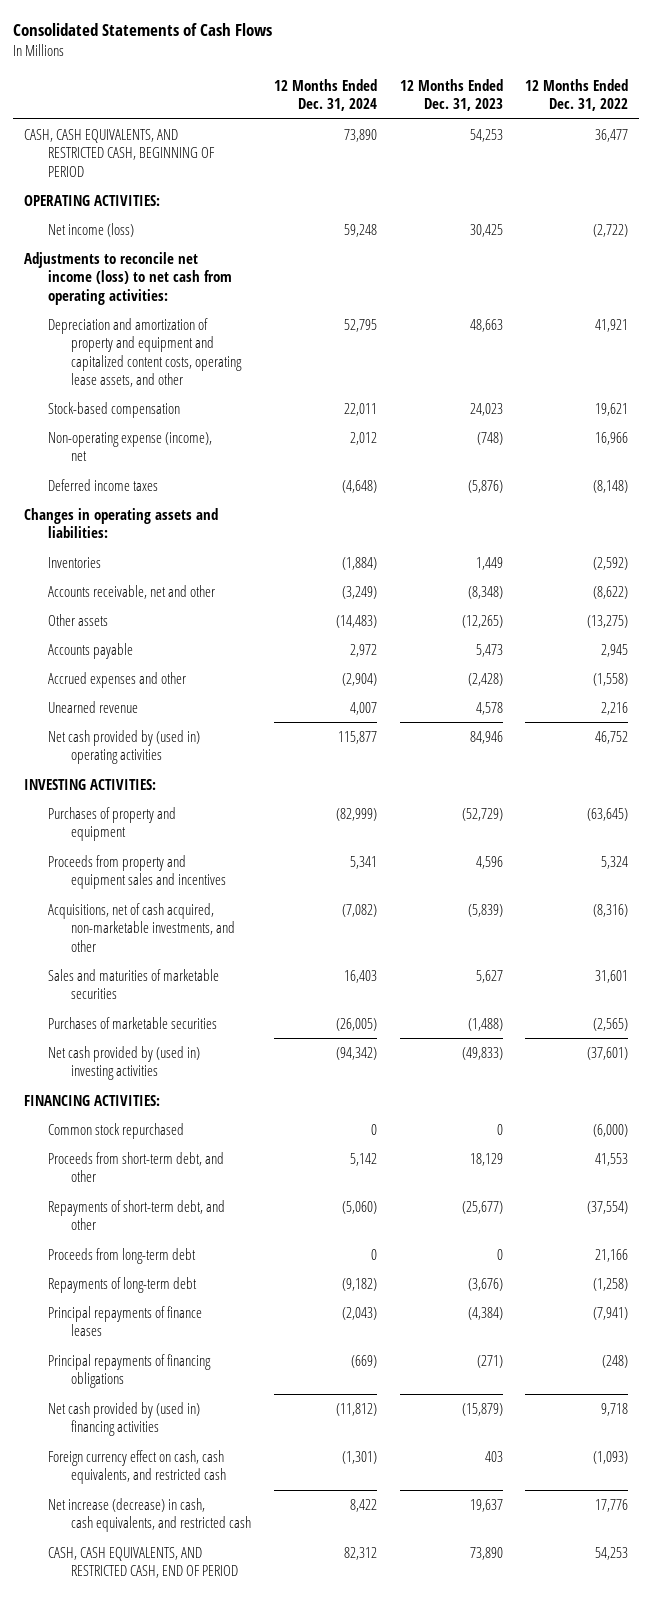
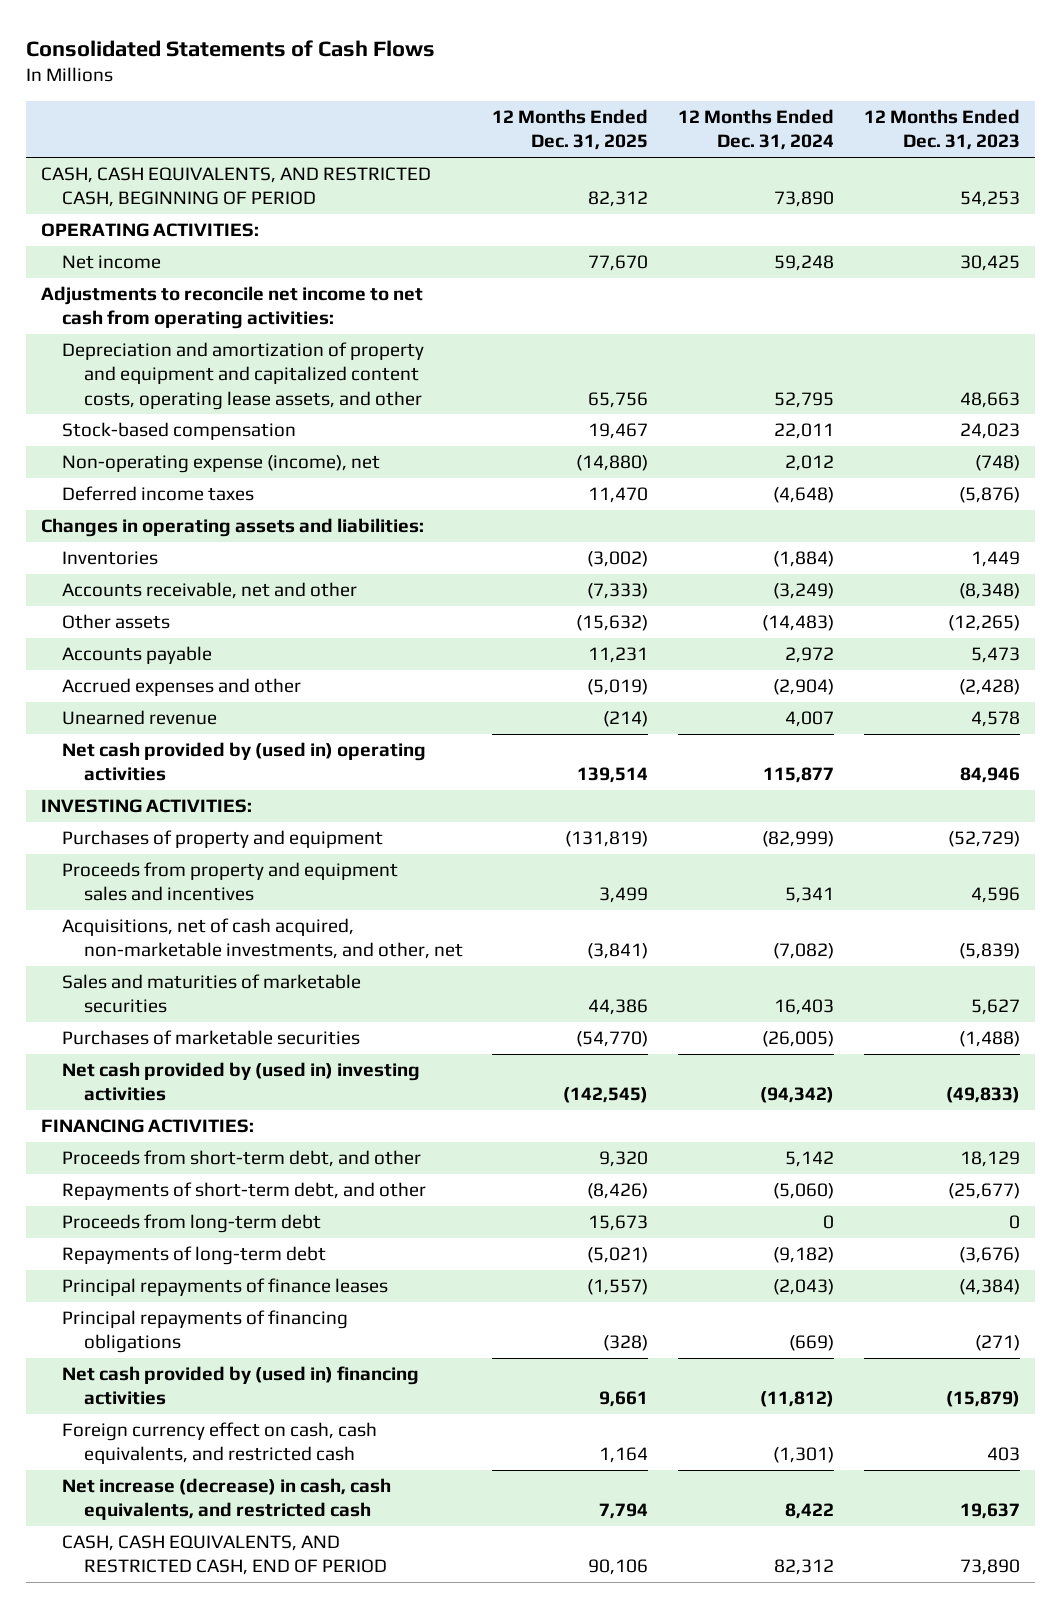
[525,78,629,112] 12 Months Ended Dec. 31, 2022 -> none
none -> [492,109,649,151] 12 Months Ended Dec. 31, 2025
[47,222,134,237] Net income (loss) -> [62,255,162,270] Net income
[23,251,232,305] Adjustments to reconcile net income (loss) to net cash from operating activities: -> [40,286,423,330] Adjustments to reconcile net income to net cash from operating activities:
[47,902,236,952] Acquisitions, net of cash acquired, non-marketable investments, and other -> [62,918,463,960] Acquisitions, net of cash acquired, non-marketable investments, and other, net
[47,1122,184,1139] Common stock repurchased -> none

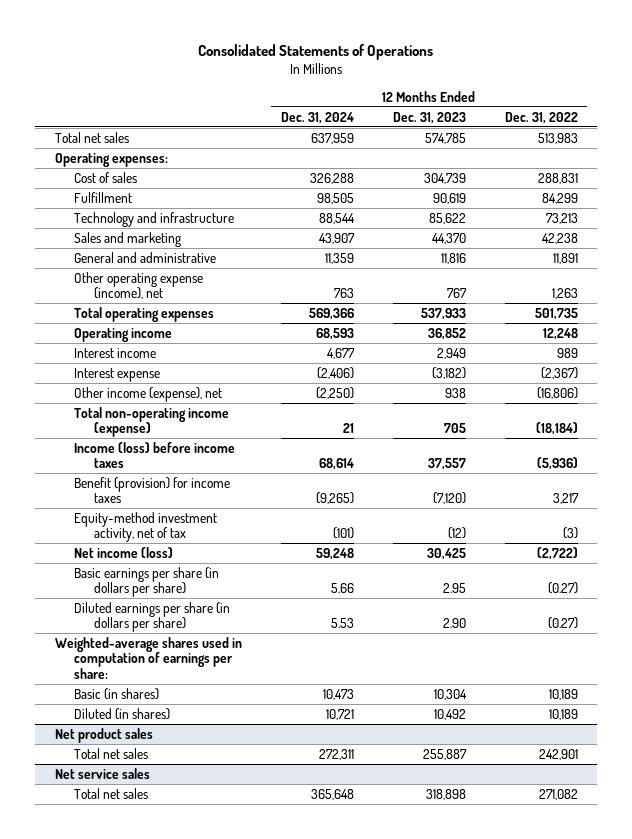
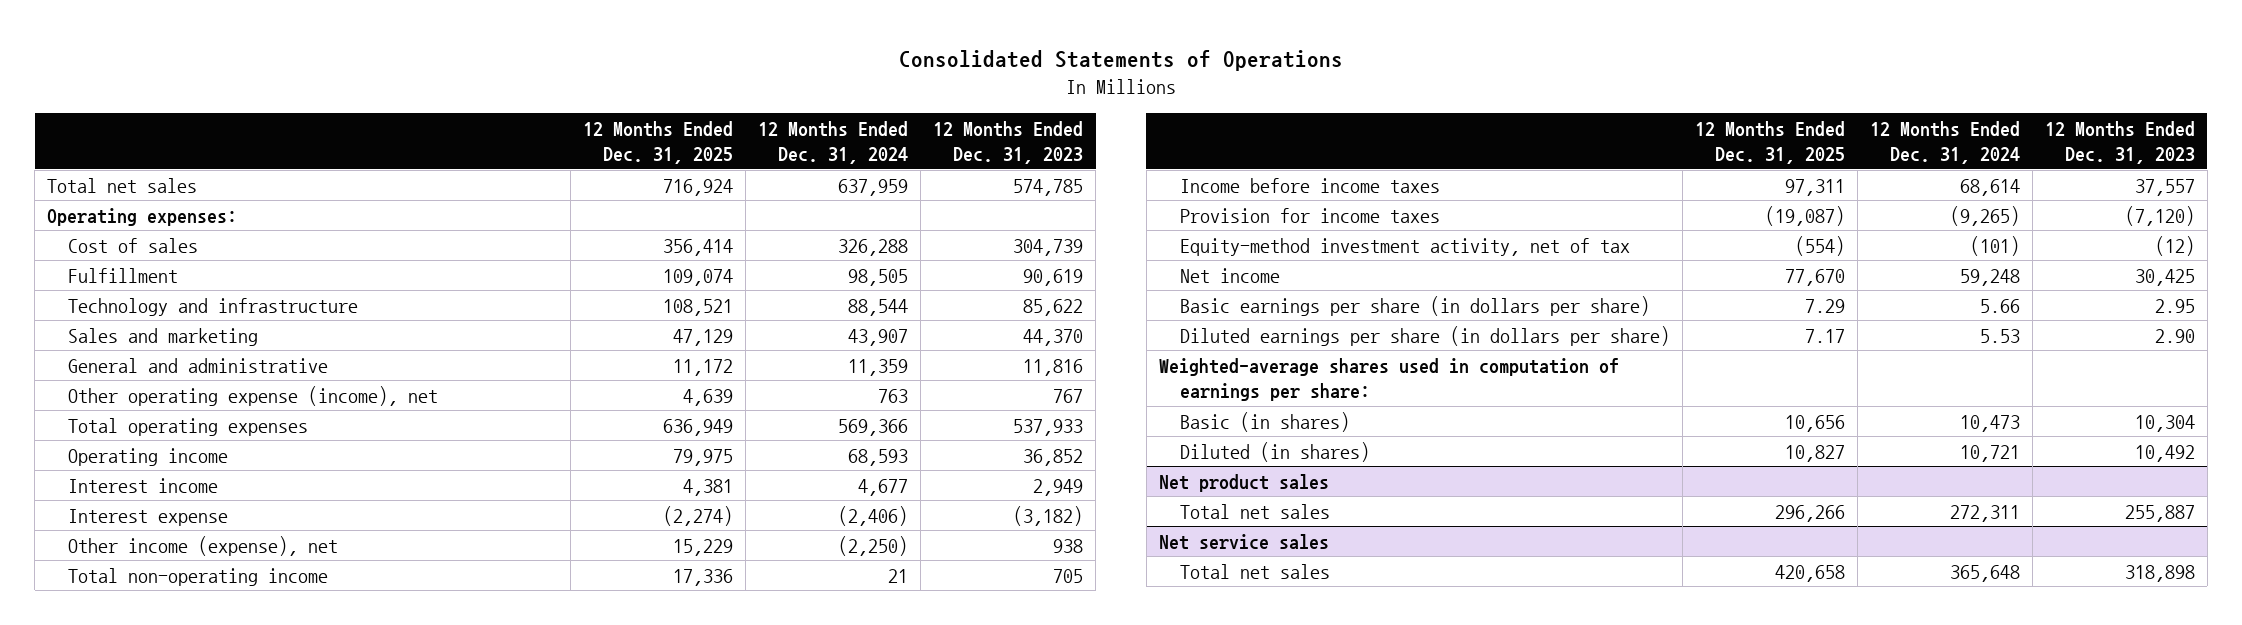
[504,111,578,124] Dec. 31, 2022 -> none
none -> [583,120,734,165] 12 Months Ended Dec. 31, 2025
[74,406,230,438] Total non-operating income (expense) -> [68,567,329,586] Total non-operating income
[74,441,236,469] Income (loss) before income taxes -> [1179,177,1440,193] Income before income taxes
[74,476,231,504] Benefit (provision) for income taxes -> [1179,207,1440,223] Provision for income taxes
[74,546,174,558] Net income (loss) -> [1179,267,1280,283] Net income

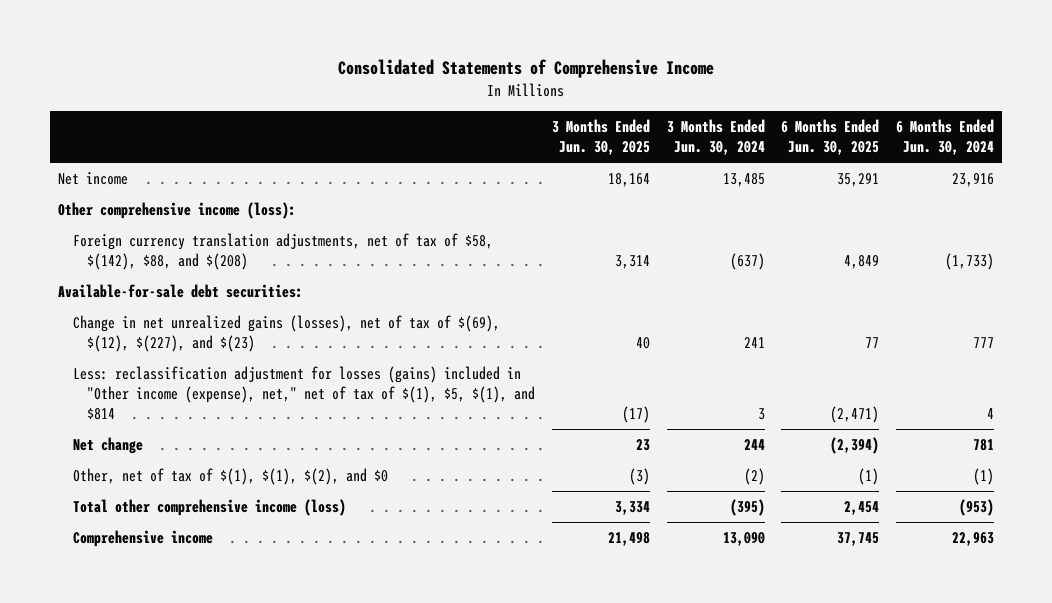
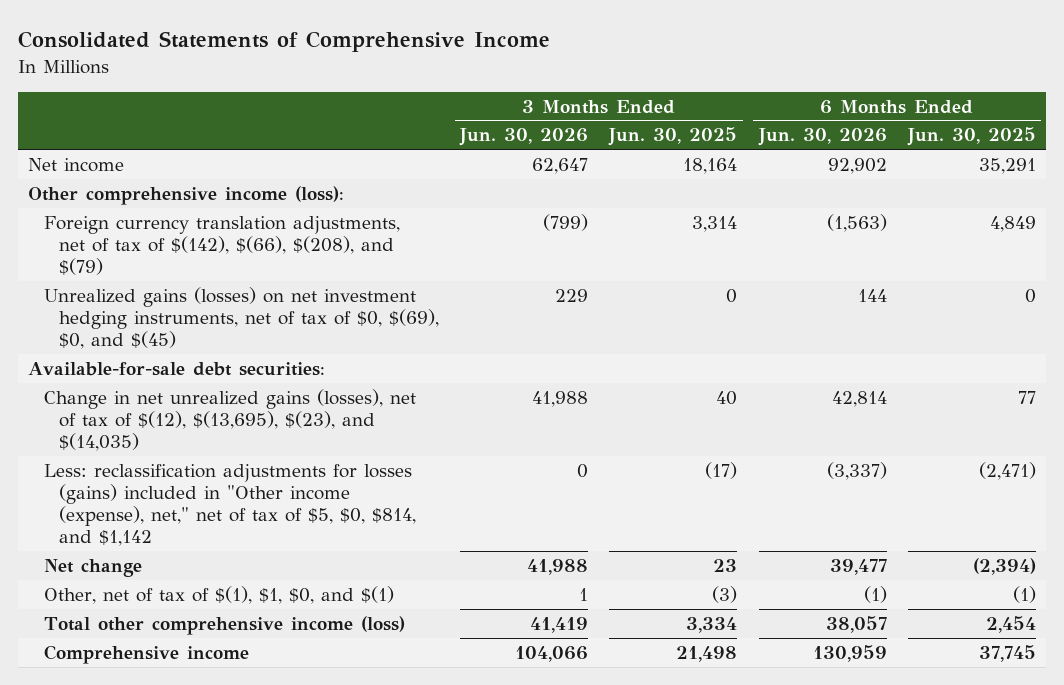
[666,119,765,156] 3 Months Ended Jun. 30, 2024 -> none
[896,119,995,156] 6 Months Ended Jun. 30, 2024 -> none
none -> [459,128,589,147] Jun. 30, 2026
none -> [757,128,887,147] Jun. 30, 2026
[72,233,493,270] Foreign currency translation adjustments, net of tax of $58, $(142), $88, and $(208) -> [43,215,400,275] Foreign currency translation adjustments, net of tax of $(142), $(66), $(208), and $(79)
none -> [43,286,440,349] Unrealized gains (losses) on net investment hedging instruments, net of tax of $0, $(69), $0, and $(45)
[72,315,500,352] Change in net unrealized gains (losses), net of tax of $(69), $(12), $(227), and $(23) -> [43,388,416,451] Change in net unrealized gains (losses), net of tax of $(12), $(13,695), $(23), and $(14,035)
[72,366,536,420] Less: reclassification adjustment for losses (gains) included in "Other income (expense), net," net of tax of $(1), $5, $(1), and $814 -> [43,463,417,546] Less: reclassification adjustments for losses (gains) included in "Other income (expense), net," net of tax of $5, $0, $814, and $1,142
[72,468,388,486] Other, net of tax of $(1), $(1), $(2), and $0 -> [43,585,394,604] Other, net of tax of $(1), $1, $0, and $(1)

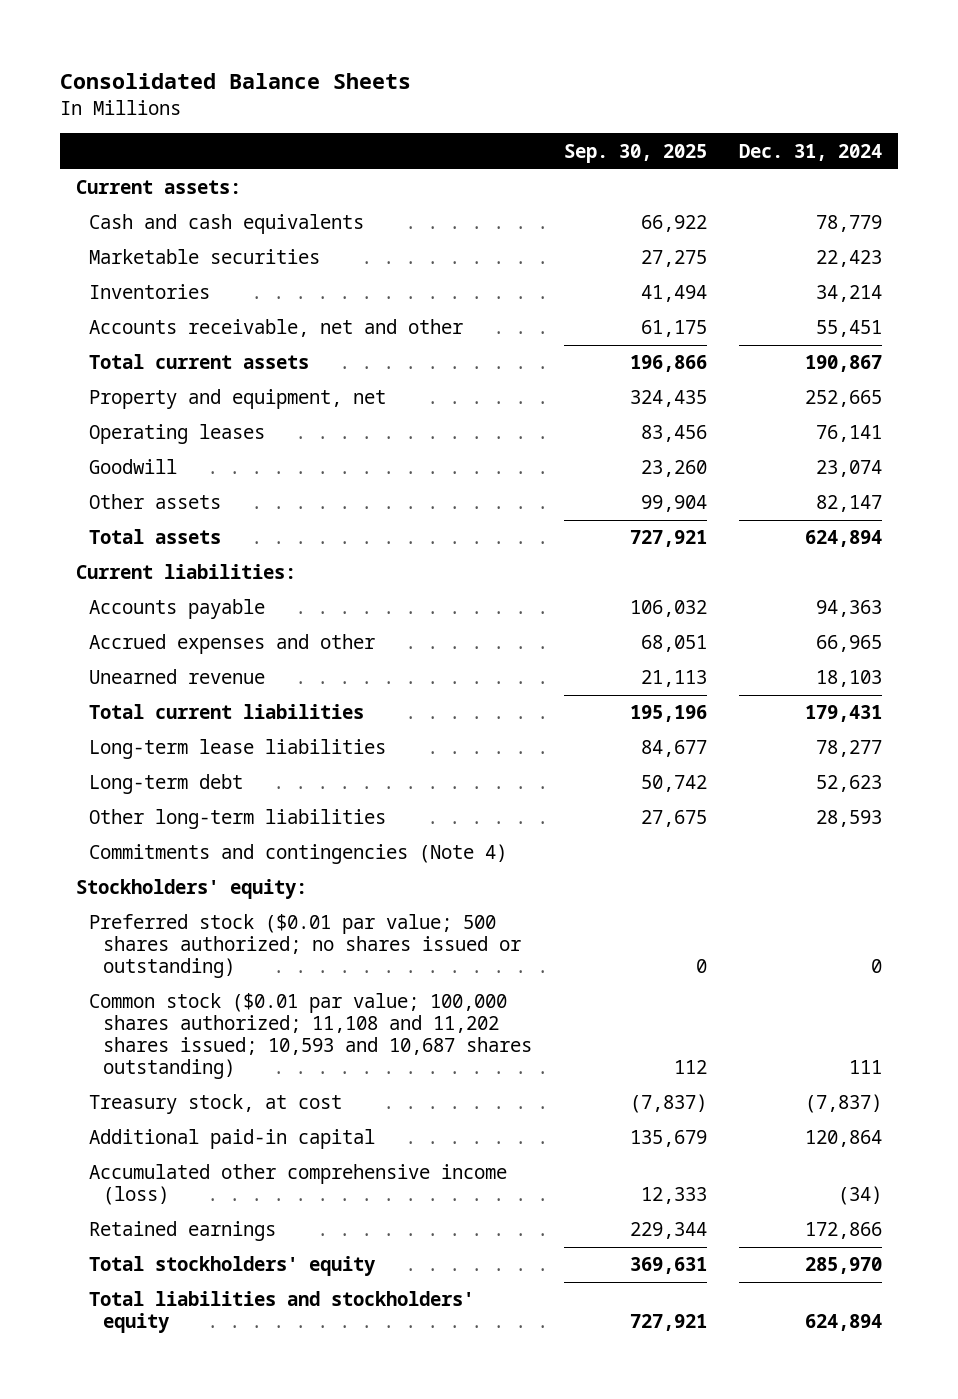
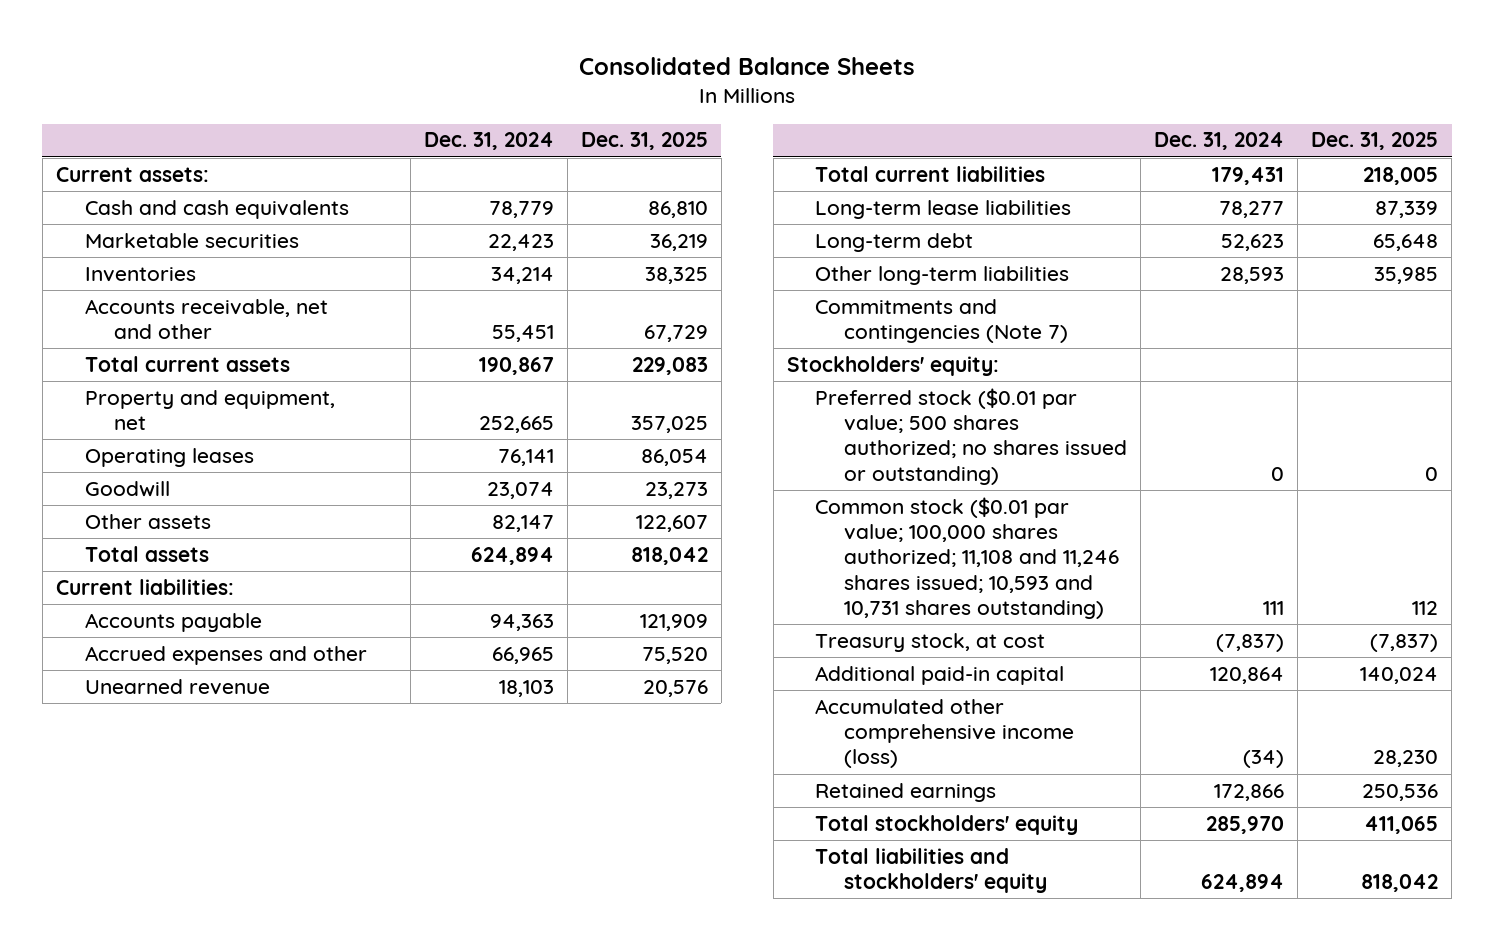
[564,143,708,163] Sep. 30, 2025 -> none
none -> [580,132,708,151] Dec. 31, 2025
[89,844,508,865] Commitments and contingencies (Note 4) -> [815,298,1069,344] Commitments and contingencies (Note 7)
[89,993,532,1080] Common stock ($0.01 par value; 100,000 shares authorized; 11,108 and 11,202 shares issued; 10,593 and 10,687 shares outstanding) -> [815,496,1120,619] Common stock ($0.01 par value; 100,000 shares authorized; 11,108 and 11,246 shares issued; 10,593 and 10,731 shares outstanding)

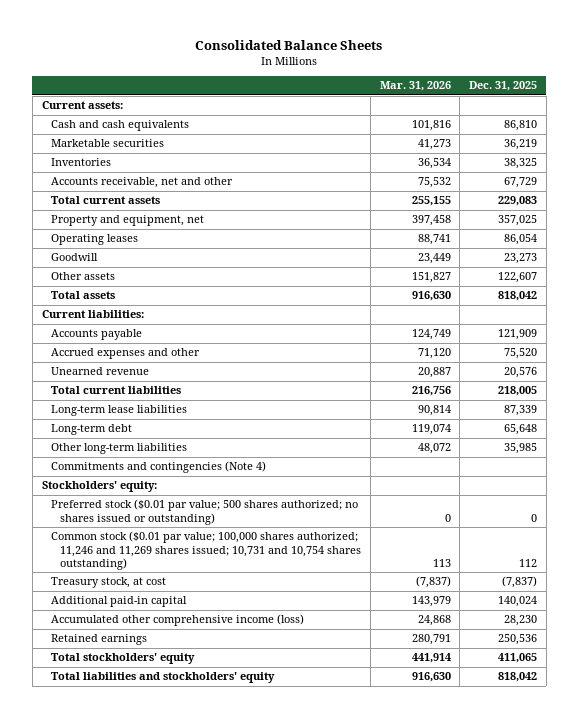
[423,132,554,151] Dec. 31, 2024 -> none
none -> [379,81,451,92] Mar. 31, 2026
[815,298,1069,344] Commitments and contingencies (Note 7) -> [50,461,266,474] Commitments and contingencies (Note 4)
[815,496,1120,619] Common stock ($0.01 par value; 100,000 shares authorized; 11,108 and 11,246 shares issued; 10,593 and 10,731 shares outstanding) -> [50,531,362,571] Common stock ($0.01 par value; 100,000 shares authorized; 11,246 and 11,269 shares issued; 10,731 and 10,754 shares outstanding)

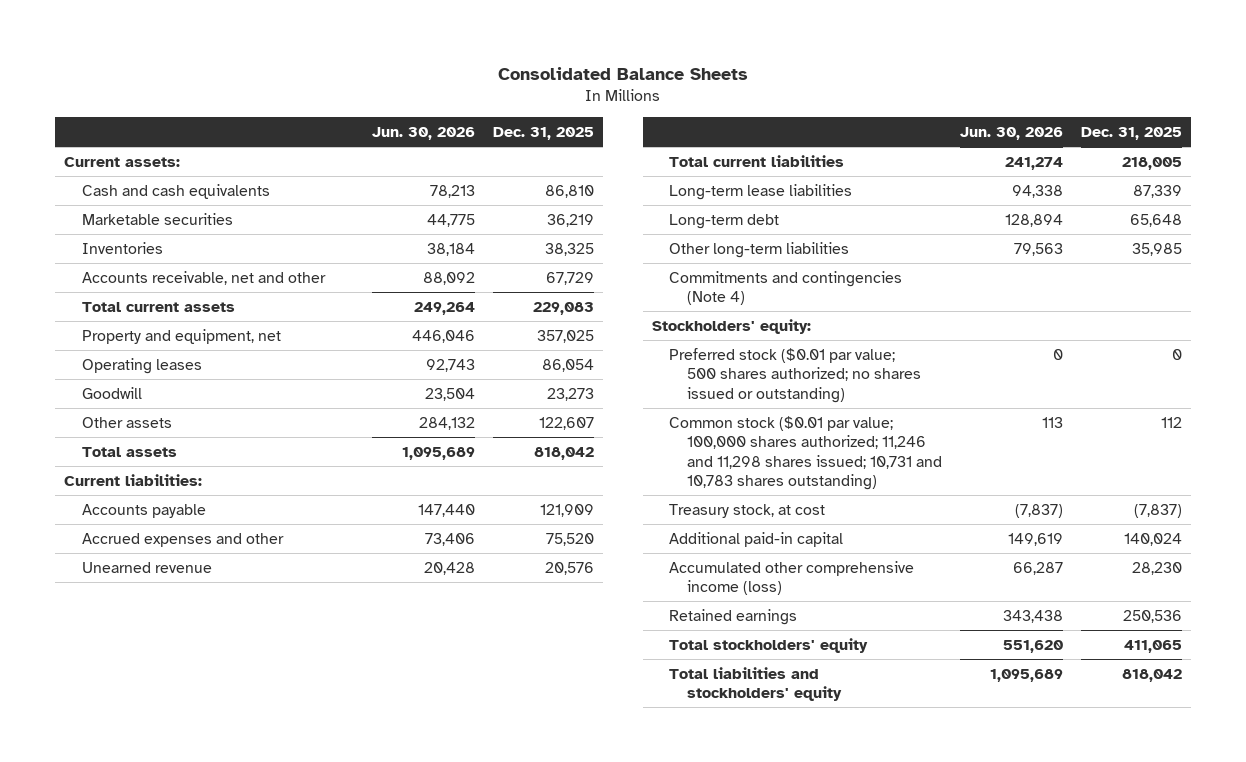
[379,81,451,92] Mar. 31, 2026 -> none
none -> [372,126,476,140] Jun. 30, 2026
[50,531,362,571] Common stock ($0.01 par value; 100,000 shares authorized; 11,246 and 11,269 shares issued; 10,731 and 10,754 shares outstanding) -> [669,415,942,490] Common stock ($0.01 par value; 100,000 shares authorized; 11,246 and 11,298 shares issued; 10,731 and 10,783 shares outstanding)

